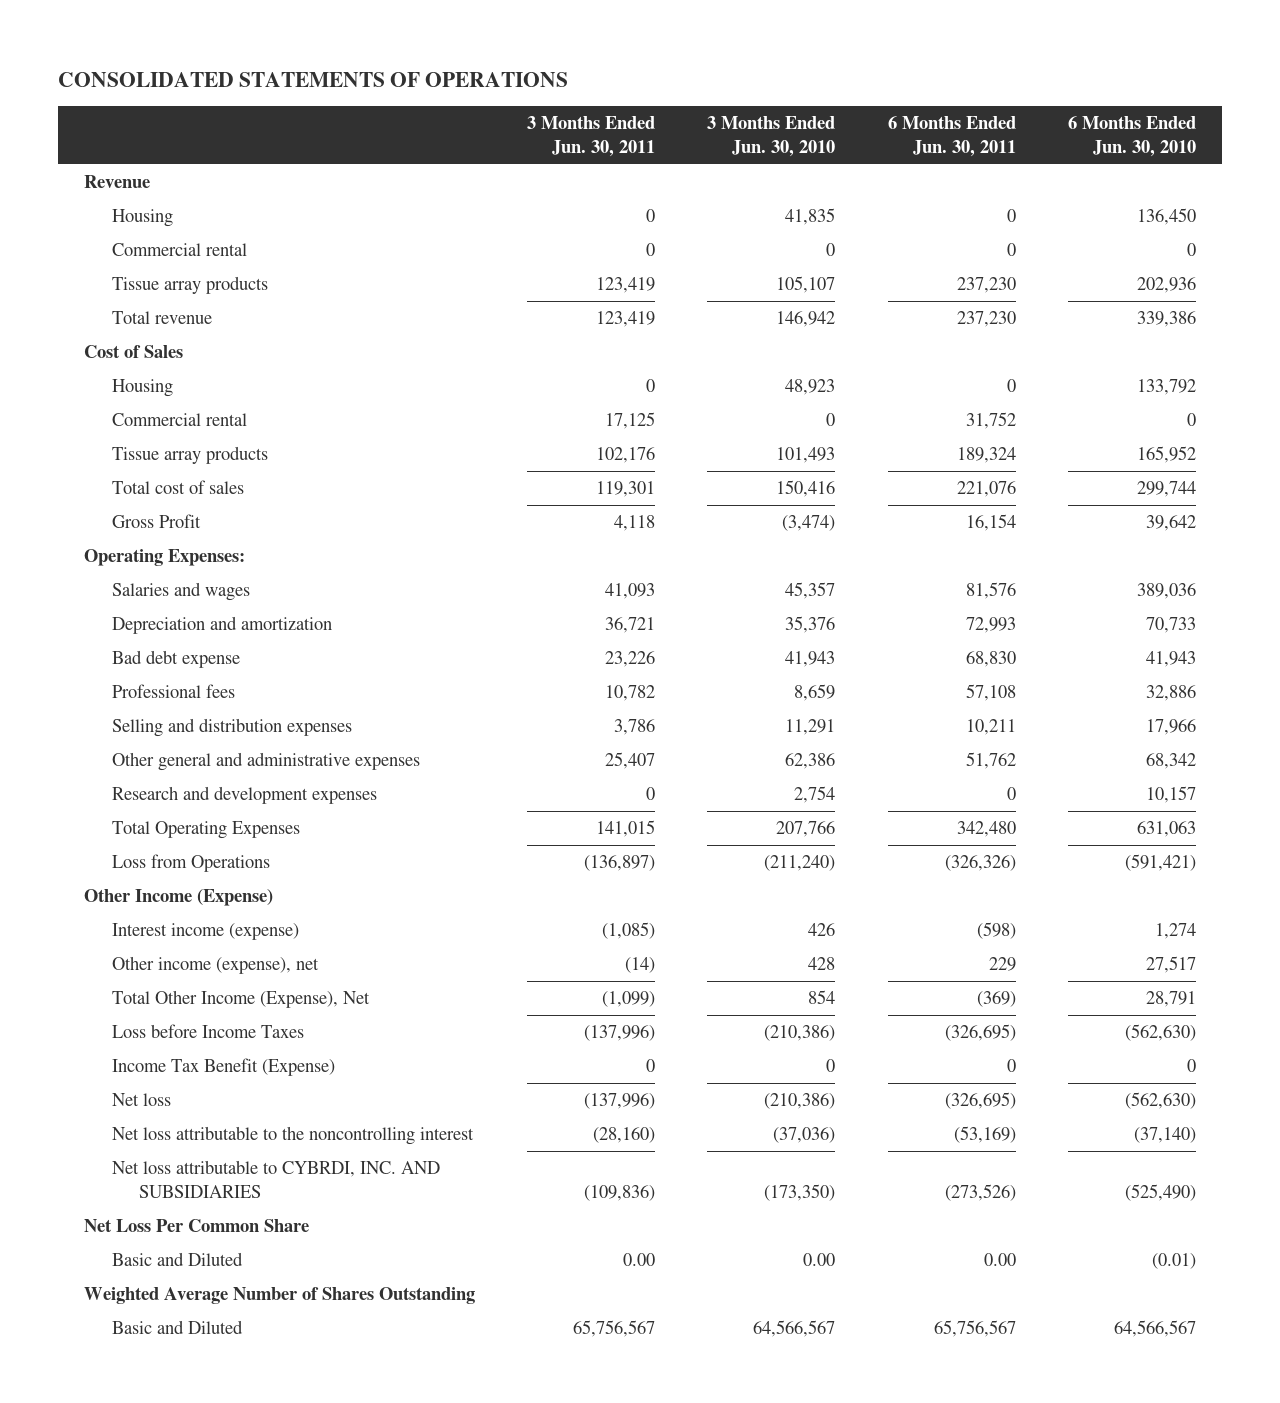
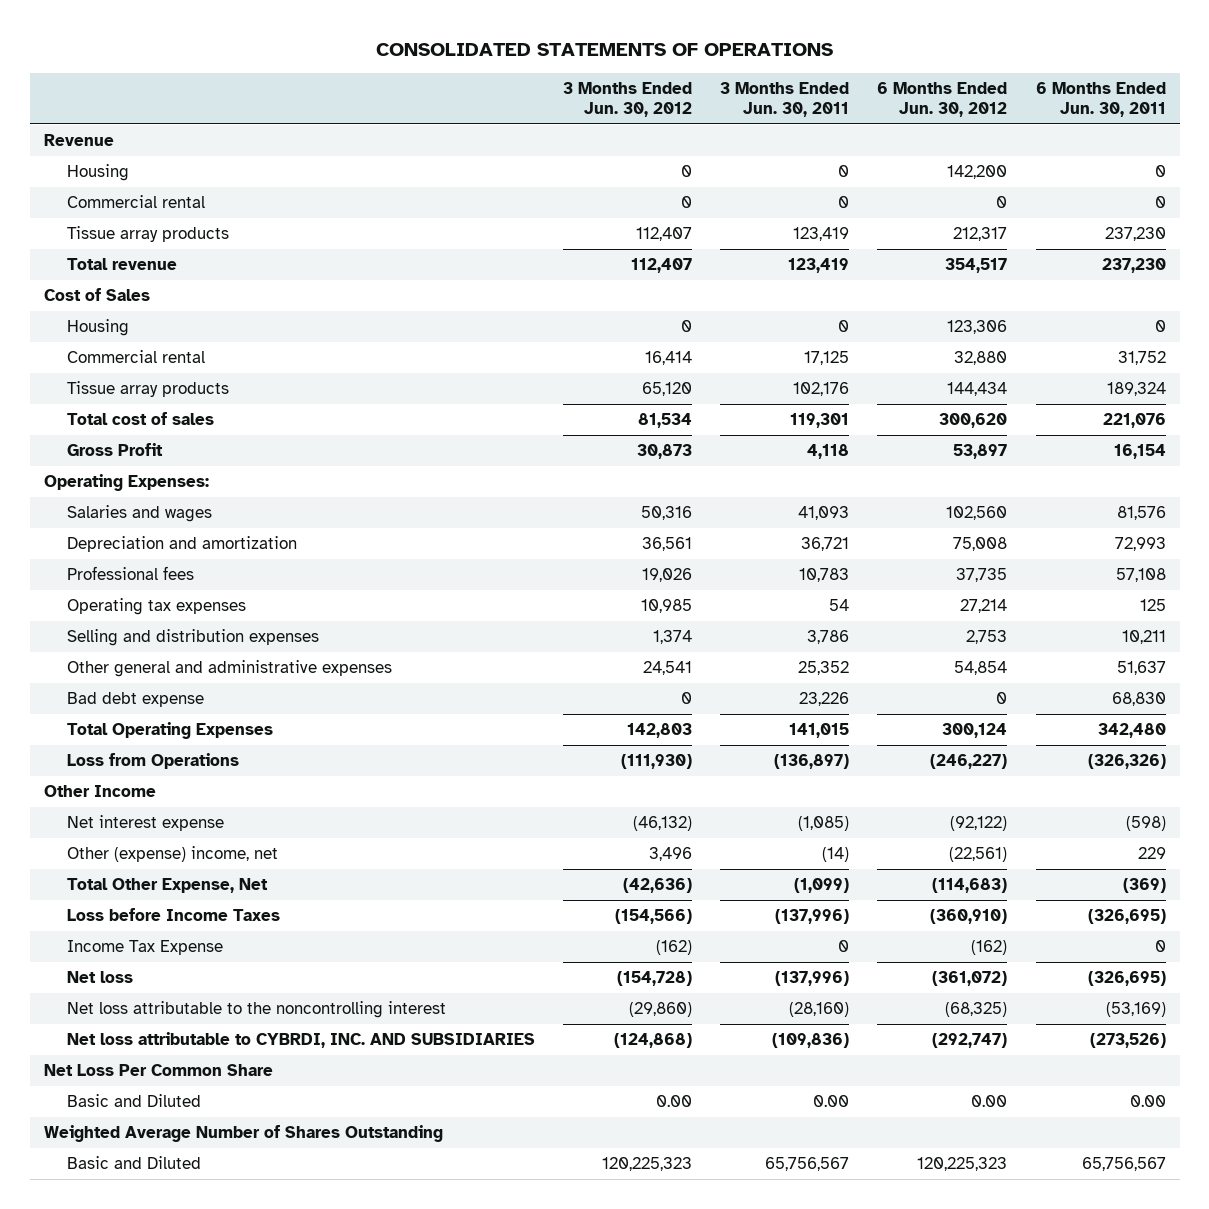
[707,116,836,158] 3 Months Ended Jun. 30, 2010 -> none
[1067,116,1196,158] 6 Months Ended Jun. 30, 2010 -> none
none -> [563,82,693,118] 3 Months Ended Jun. 30, 2012
none -> [877,82,1008,118] 6 Months Ended Jun. 30, 2012
[605,685,656,702] 10,782 -> [799,568,850,583] 10,783
none -> [67,598,247,616] Operating tax expenses
[111,786,377,805] Research and development expenses -> none
[605,752,656,770] 25,407 -> [798,661,850,676] 25,352
[965,752,1016,770] 51,762 -> [1116,661,1166,676] 51,637
[111,650,240,669] Bad debt expense -> [67,692,205,708] Bad debt expense
[84,889,274,907] Other Income (Expense) -> [43,785,156,798] Other Income
[111,923,299,941] Interest income (expense) -> [67,815,225,832] Net interest expense
[111,956,319,975] Other income (expense), net -> [67,846,279,863] Other (expense) income, net
[111,990,370,1009] Total Other Income (Expense), Net -> [67,878,269,894] Total Other Expense, Net
[111,1058,335,1077] Income Tax Benefit (Expense) -> [67,940,224,956] Income Tax Expense

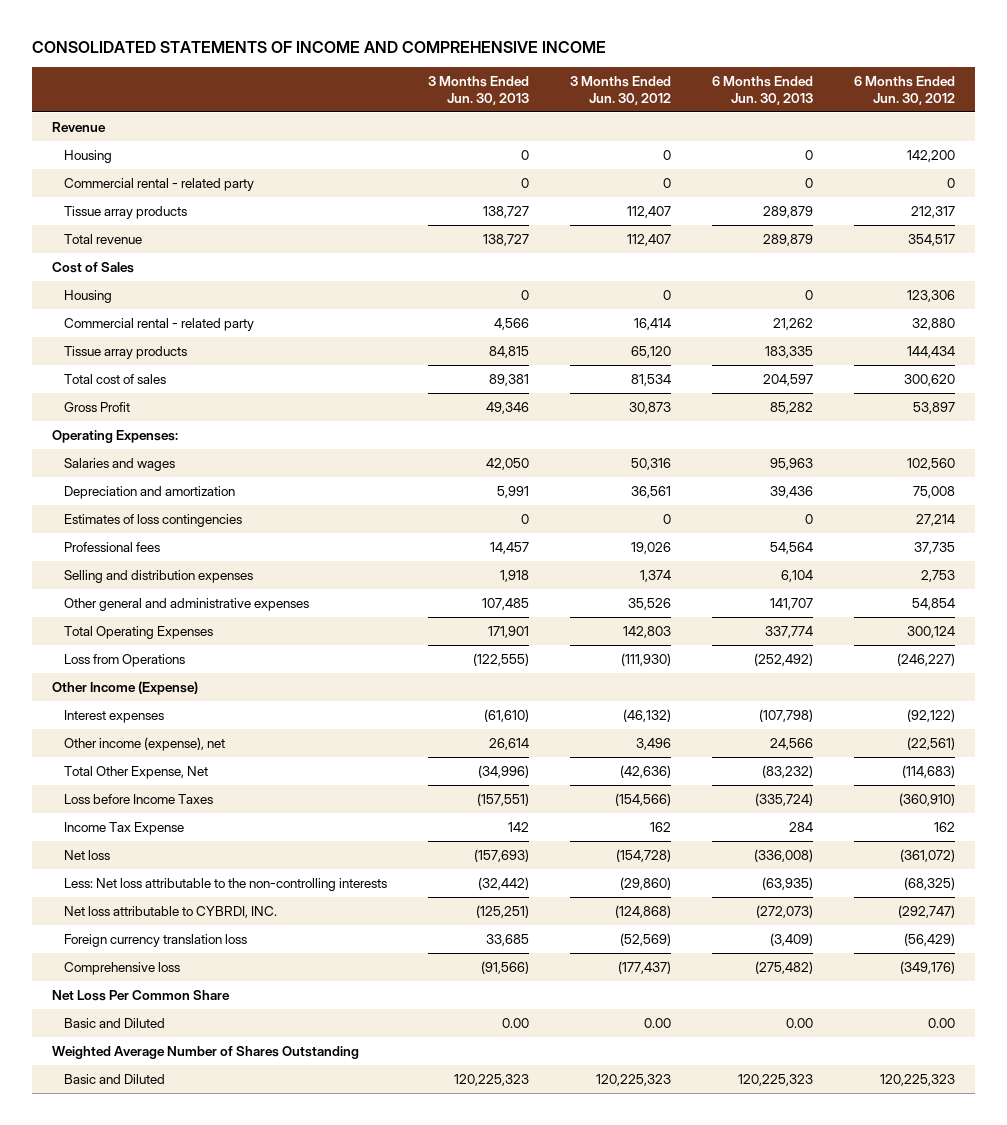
[375,43,833,57] CONSOLIDATED STATEMENTS OF OPERATIONS -> [31,41,606,54] CONSOLIDATED STATEMENTS OF INCOME AND COMPREHENSIVE INCOME
[720,82,850,118] 3 Months Ended Jun. 30, 2011 -> none
[1035,82,1166,118] 6 Months Ended Jun. 30, 2011 -> none
none -> [428,75,530,105] 3 Months Ended Jun. 30, 2013
none -> [712,75,814,105] 6 Months Ended Jun. 30, 2013
[67,195,206,209] Commercial rental -> [64,178,255,192] Commercial rental - related party
[67,350,206,364] Commercial rental -> [64,318,255,332] Commercial rental - related party
none -> [64,514,243,528] Estimates of loss contingencies
[67,598,247,616] Operating tax expenses -> none
[67,692,205,708] Bad debt expense -> none
[643,661,693,676] 24,541 -> [628,598,672,611] 35,526
[43,785,156,798] Other Income -> [52,681,199,696] Other Income (Expense)
[67,815,225,832] Net interest expense -> [64,710,165,724] Interest expenses
[67,846,279,863] Other (expense) income, net -> [64,737,226,752] Other income (expense), net
[656,940,693,956] (162) -> [650,822,672,833] 162
[971,940,1008,956] (162) -> [934,822,956,833] 162
[67,1001,447,1019] Net loss attributable to the noncontrolling interest -> [64,878,388,892] Less: Net loss attributable to the non-controlling interests
[67,1032,536,1049] Net loss attributable to CYBRDI, INC. AND SUBSIDIARIES -> [64,906,278,919] Net loss attributable to CYBRDI, INC.
none -> [64,934,248,948] Foreign currency translation loss
none -> [64,962,181,976] Comprehensive loss

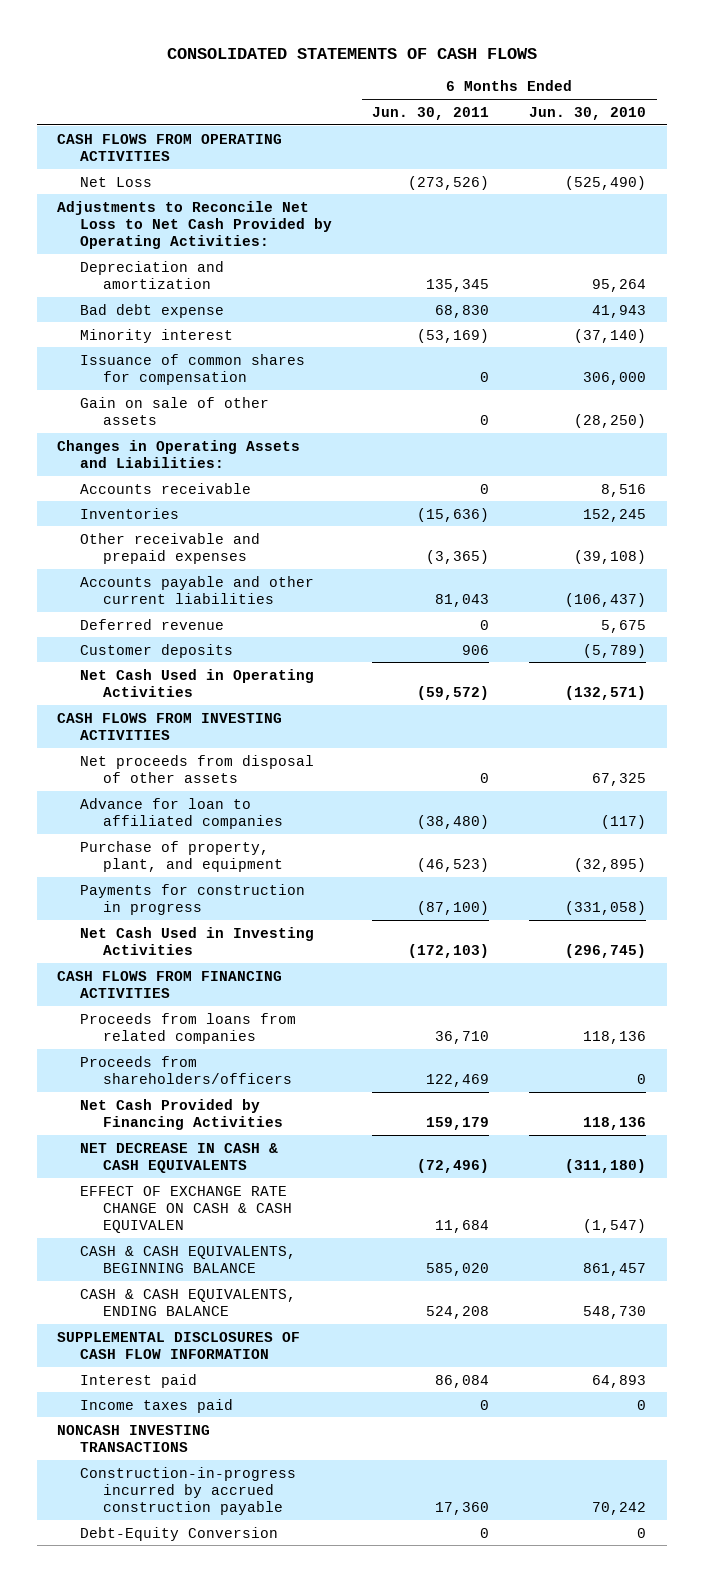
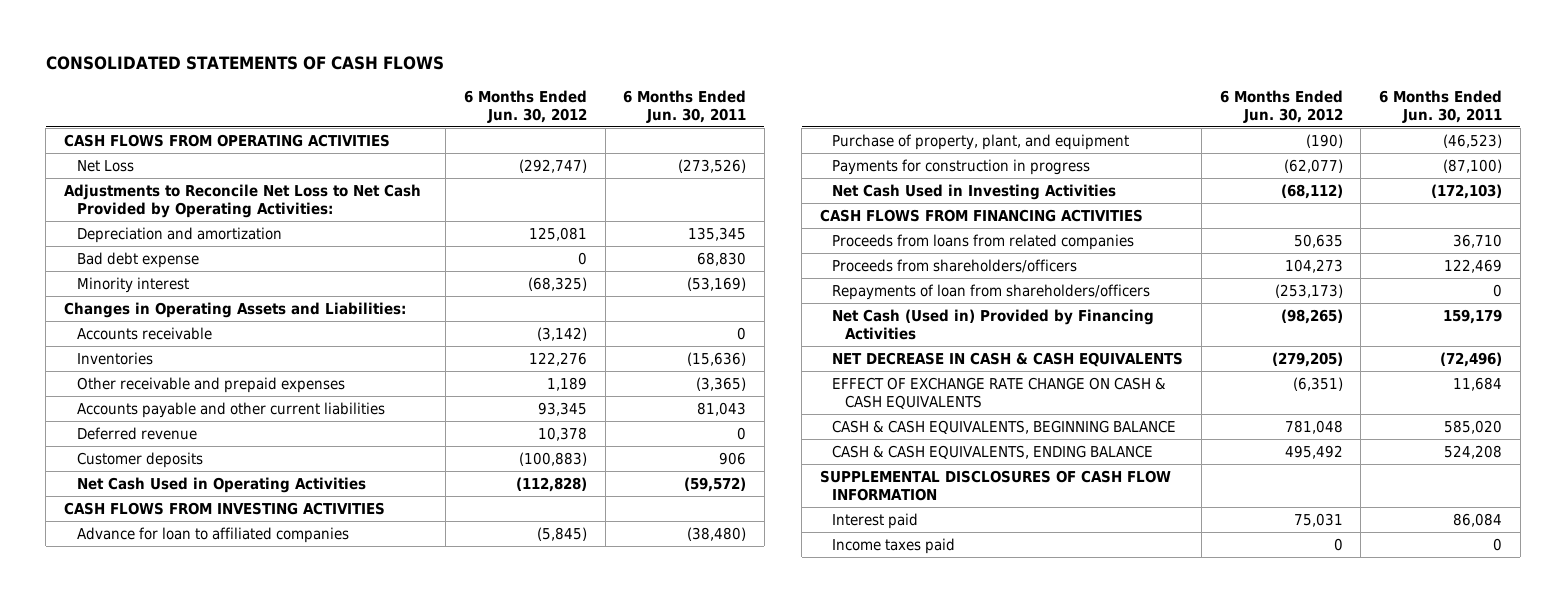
[529,106,647,120] Jun. 30, 2010 -> none
none -> [464,89,588,123] 6 Months Ended Jun. 30, 2012
[79,353,305,385] Issuance of common shares for compensation -> none
[79,396,269,425] Gain on sale of other assets -> none
[79,754,314,783] Net proceeds from disposal of other assets -> none
none -> [832,283,1151,300] Repayments of loan from shareholders/officers
[79,1098,284,1130] Net Cash Provided by Financing Activities -> [832,308,1155,340] Net Cash (Used in) Provided by Financing Activities
[79,1185,293,1233] EFFECT OF EXCHANGE RATE CHANGE ON CASH & CASH EQUIVALEN -> [832,376,1167,409] EFFECT OF EXCHANGE RATE CHANGE ON CASH & CASH EQUIVALENTS
[56,1424,210,1452] NONCASH INVESTING TRANSACTIONS -> none
[79,1466,296,1515] Construction-in-progress incurred by accrued construction payable -> none
[79,1526,278,1541] Debt-Equity Conversion -> none

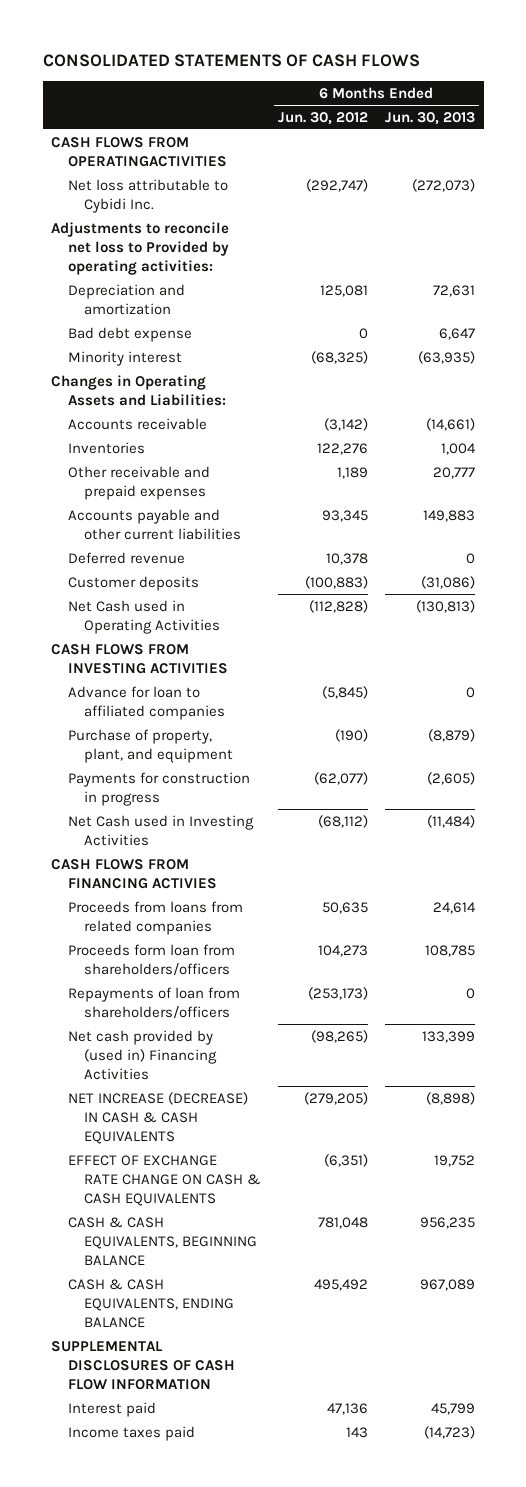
[623,89,747,123] 6 Months Ended Jun. 30, 2011 -> none
none -> [385,111,476,125] Jun. 30, 2013
[64,133,391,147] CASH FLOWS FROM OPERATING ACTIVITIES -> [51,136,227,167] CASH FLOWS FROM OPERATINGACTIVITIES
[76,159,134,172] Net Loss -> [67,178,228,213] Net loss attributable to Cybidi Inc.
[64,183,422,218] Adjustments to Reconcile Net Loss to Net Cash Provided by Operating Activities: -> [51,221,230,276] Adjustments to reconcile net loss to Provided by operating activities:
[76,476,366,493] Net Cash Used in Operating Activities -> [67,599,220,634] Net Cash used in Operating Activities
[832,183,1117,200] Net Cash Used in Investing Activities -> [67,814,254,846] Net Cash used in Investing Activities
[819,208,1143,222] CASH FLOWS FROM FINANCING ACTIVITIES -> [51,858,217,889] CASH FLOWS FROM FINANCING ACTIVIES
[832,258,1078,273] Proceeds from shareholders/officers -> [67,943,235,976] Proceeds form loan from shareholders/officers
[832,308,1155,340] Net Cash (Used in) Provided by Financing Activities -> [67,1029,217,1081] Net cash provided by (used in) Financing Activities
[832,351,1184,367] NET DECREASE IN CASH & CASH EQUIVALENTS -> [67,1091,248,1145] NET INCREASE (DECREASE) IN CASH & CASH EQUIVALENTS
[1293,512,1343,527] 75,031 -> [326,1402,368,1415] 47,136
[1333,537,1343,551] 0 -> [345,1426,368,1438] 143

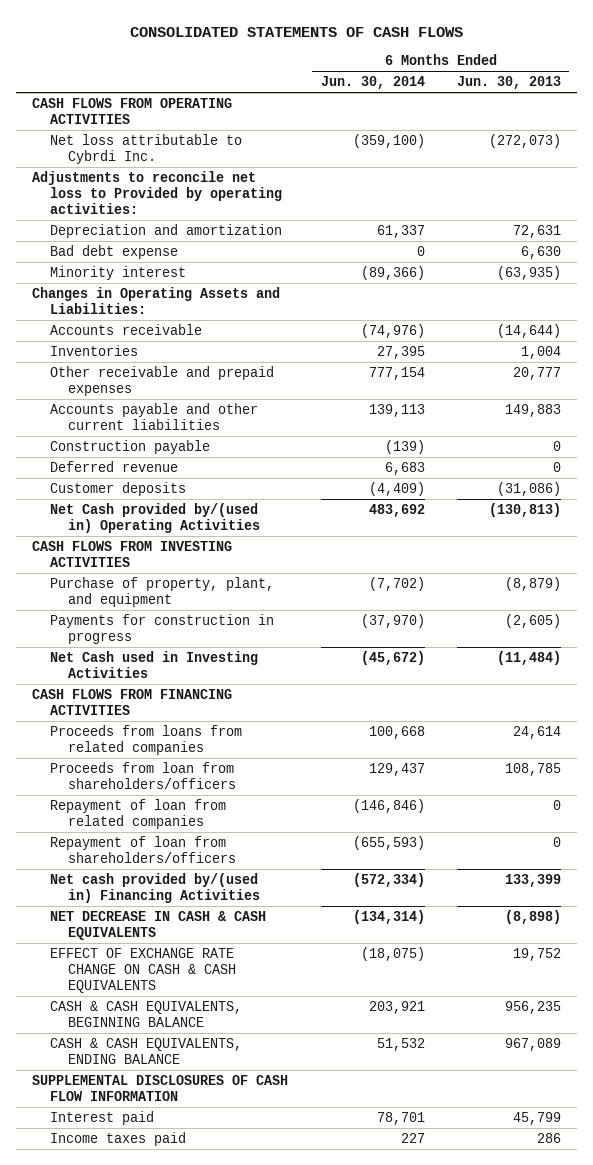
[277,111,368,125] Jun. 30, 2012 -> none
none -> [320,76,425,90] Jun. 30, 2014
[51,136,227,167] CASH FLOWS FROM OPERATINGACTIVITIES -> [31,97,232,125] CASH FLOWS FROM OPERATING ACTIVITIES
[67,178,228,213] Net loss attributable to Cybidi Inc. -> [49,133,242,165] Net loss attributable to Cybrdi Inc.
[439,327,476,340] 6,647 -> [521,245,562,259] 6,630
[426,417,476,431] (14,661) -> [497,323,562,338] (14,644)
none -> [49,439,210,454] Construction payable
[67,599,220,634] Net Cash used in Operating Activities -> [49,502,260,534] Net Cash provided by/(used in) Operating Activities
[67,685,225,720] Advance for loan to affiliated companies -> none
[51,858,217,889] CASH FLOWS FROM FINANCING ACTIVIES -> [31,688,232,716] CASH FLOWS FROM FINANCING ACTIVITIES
[67,943,235,976] Proceeds form loan from shareholders/officers -> [49,761,236,790] Proceeds from loan from shareholders/officers
[67,986,240,1019] Repayments of loan from shareholders/officers -> [49,798,226,830] Repayment of loan from related companies
none -> [49,835,236,864] Repayment of loan from shareholders/officers
[67,1029,217,1081] Net cash provided by (used in) Financing Activities -> [49,872,260,904] Net cash provided by/(used in) Financing Activities
[67,1091,248,1145] NET INCREASE (DECREASE) IN CASH & CASH EQUIVALENTS -> [49,910,266,941] NET DECREASE IN CASH & CASH EQUIVALENTS
[424,1425,476,1439] (14,723) -> [537,1132,562,1143] 286

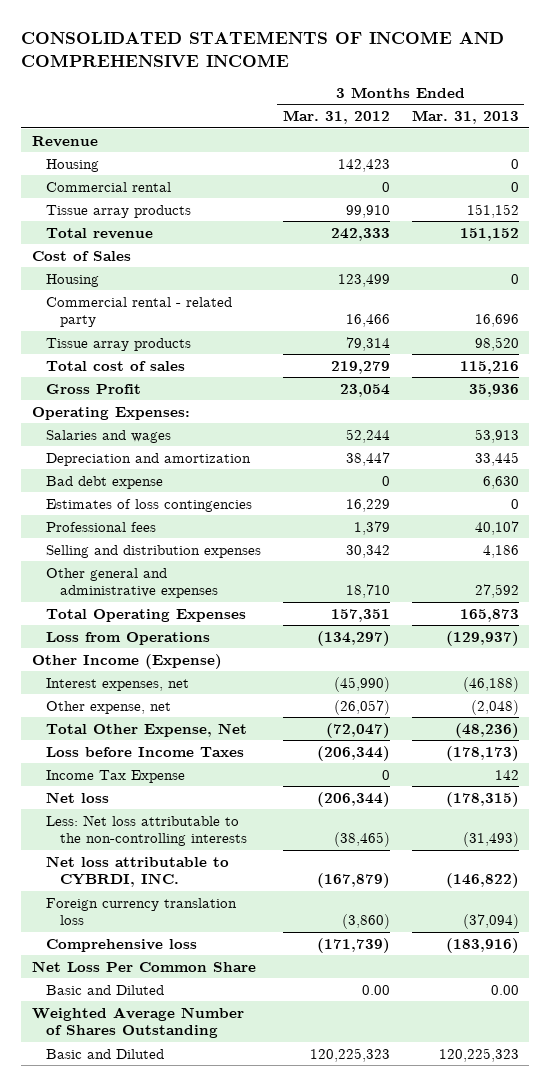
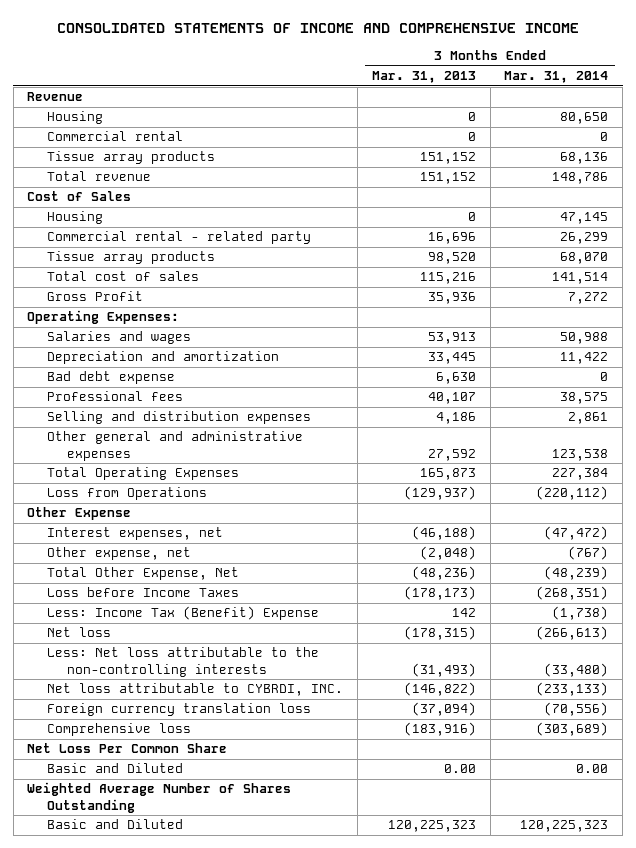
[282,110,390,125] Mar. 31, 2012 -> none
none -> [504,71,609,84] Mar. 31, 2014
[46,498,253,512] Estimates of loss contingencies -> none
[32,653,223,669] Other Income (Expense) -> [27,507,132,521] Other Expense
[46,769,186,783] Income Tax Expense -> [47,606,320,621] Less: Income Tax (Benefit) Expense

